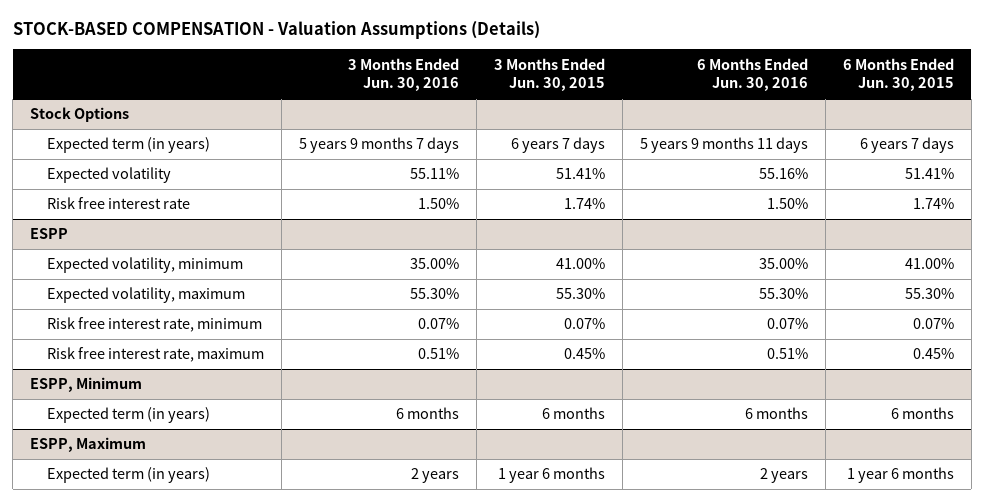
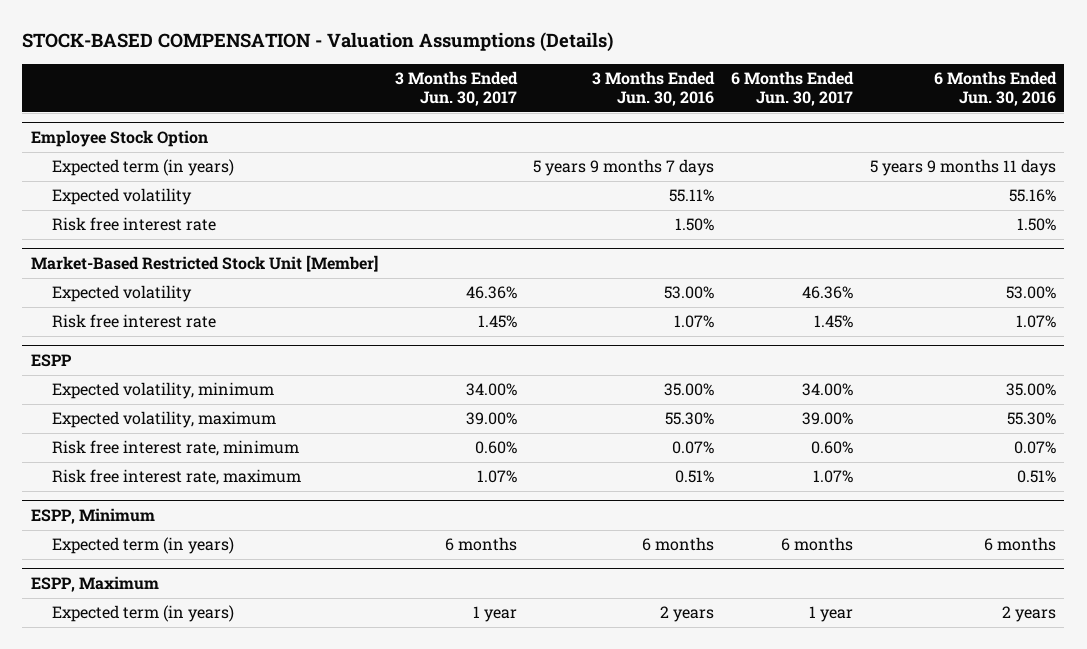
[493,57,605,92] 3 Months Ended Jun. 30, 2015 -> none
[842,57,954,92] 6 Months Ended Jun. 30, 2015 -> none
none -> [394,70,518,107] 3 Months Ended Jun. 30, 2017
none -> [731,70,855,107] 6 Months Ended Jun. 30, 2017
[30,107,130,123] Stock Options -> [30,129,208,147] Employee Stock Option
none -> [30,254,378,272] Market-Based Restricted Stock Unit [Member]
none -> [51,285,192,303] Expected volatility
none -> [51,314,216,329] Risk free interest rate

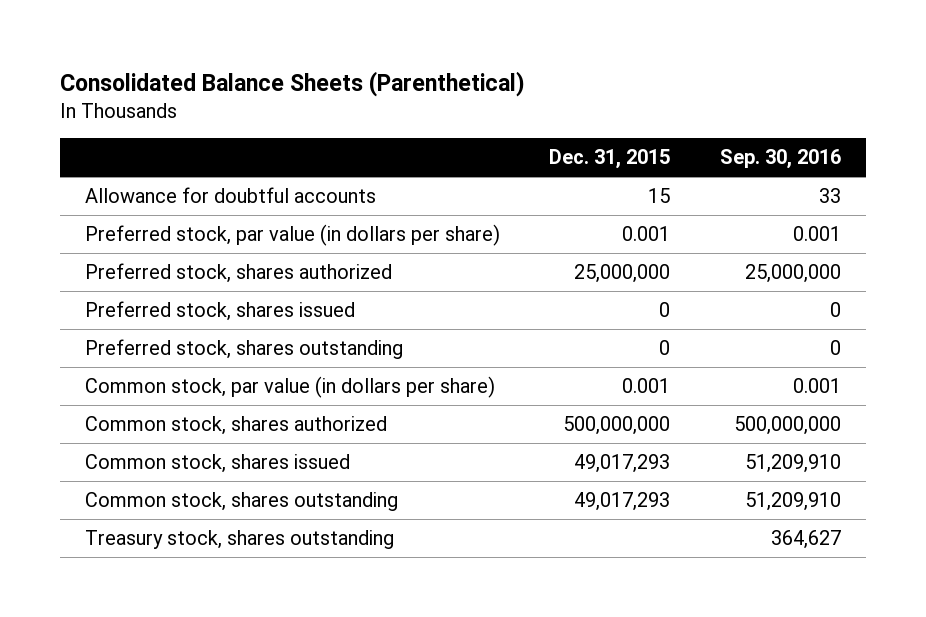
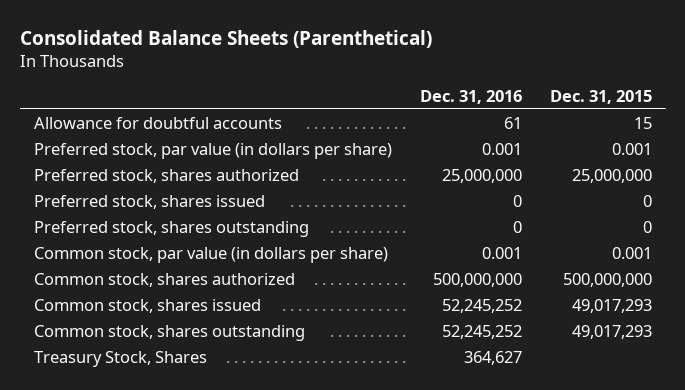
[720,149,842,170] Sep. 30, 2016 -> none
none -> [419,90,522,105] Dec. 31, 2016
[84,530,394,550] Treasury stock, shares outstanding -> [33,350,207,367] Treasury Stock, Shares

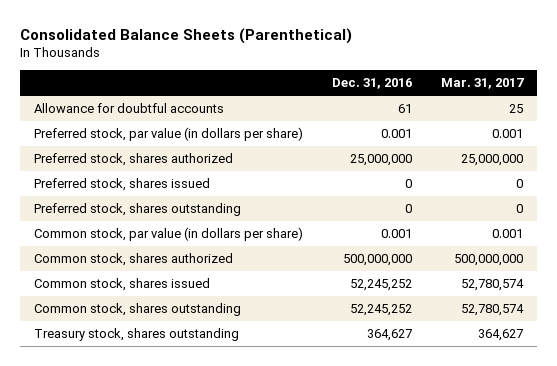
[549,90,652,105] Dec. 31, 2015 -> none
none -> [440,78,524,90] Mar. 31, 2017
[33,350,207,367] Treasury Stock, Shares -> [34,328,240,342] Treasury stock, shares outstanding

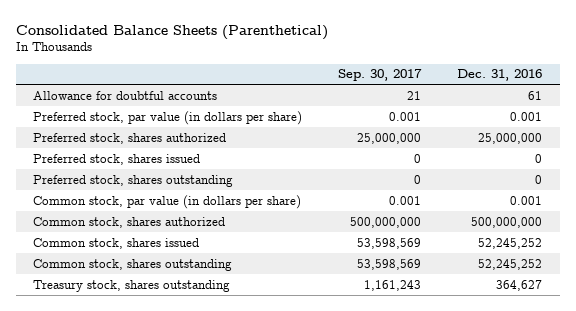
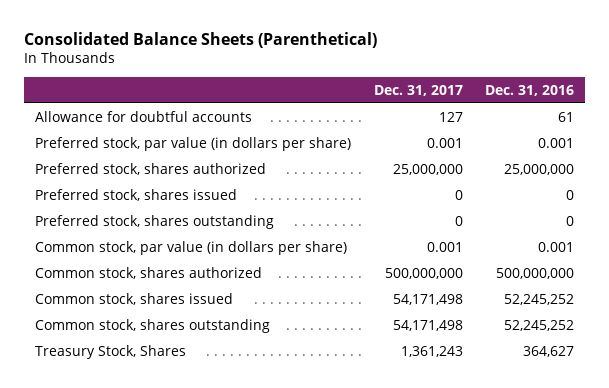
[338,69,423,82] Sep. 30, 2017 -> none
none -> [373,84,463,96] Dec. 31, 2017
[33,279,231,292] Treasury stock, shares outstanding -> [35,344,187,359] Treasury Stock, Shares

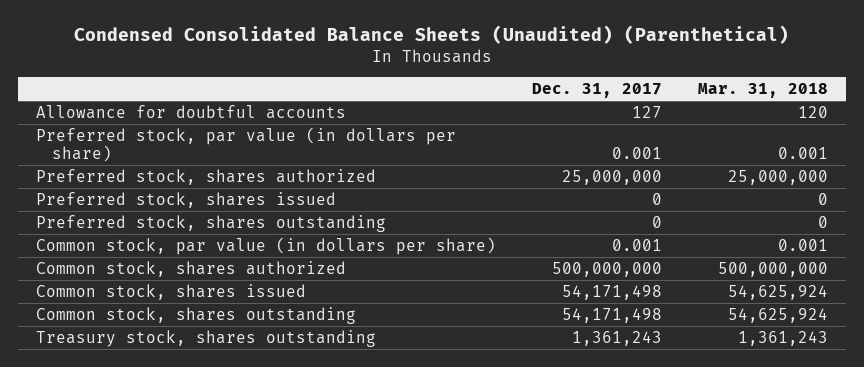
[23,31,377,48] Consolidated Balance Sheets (Parenthetical) -> [73,25,789,45] Condensed Consolidated Balance Sheets (Unaudited) (Parenthetical)
[484,84,574,96] Dec. 31, 2016 -> none
none -> [698,83,829,99] Mar. 31, 2018
[35,344,187,359] Treasury Stock, Shares -> [35,329,376,347] Treasury stock, shares outstanding

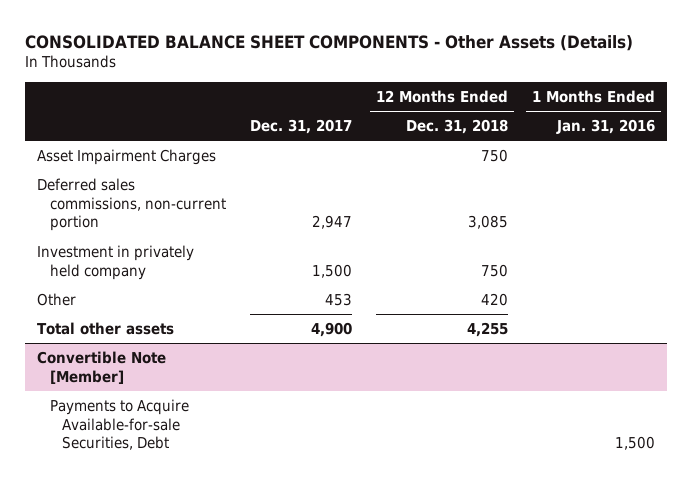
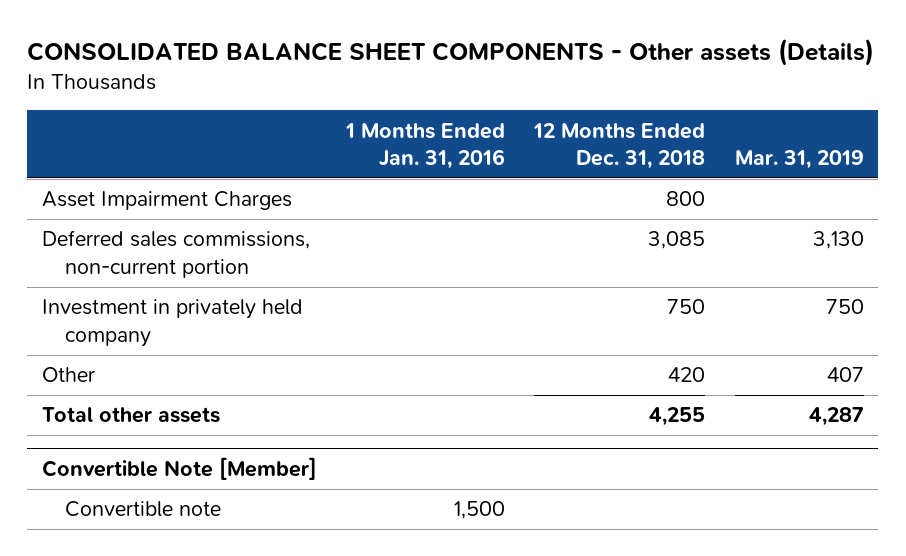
[25,34,634,51] CONSOLIDATED BALANCE SHEET COMPONENTS - Other Assets (Details) -> [27,38,875,67] CONSOLIDATED BALANCE SHEET COMPONENTS - Other assets (Details)
[249,119,352,135] Dec. 31, 2017 -> none
none -> [734,150,864,170] Mar. 31, 2019
[481,148,509,162] 750 -> [666,191,706,207] 800
[49,398,189,451] Payments to Acquire Available-for-sale Securities, Debt -> [64,501,221,518] Convertible note

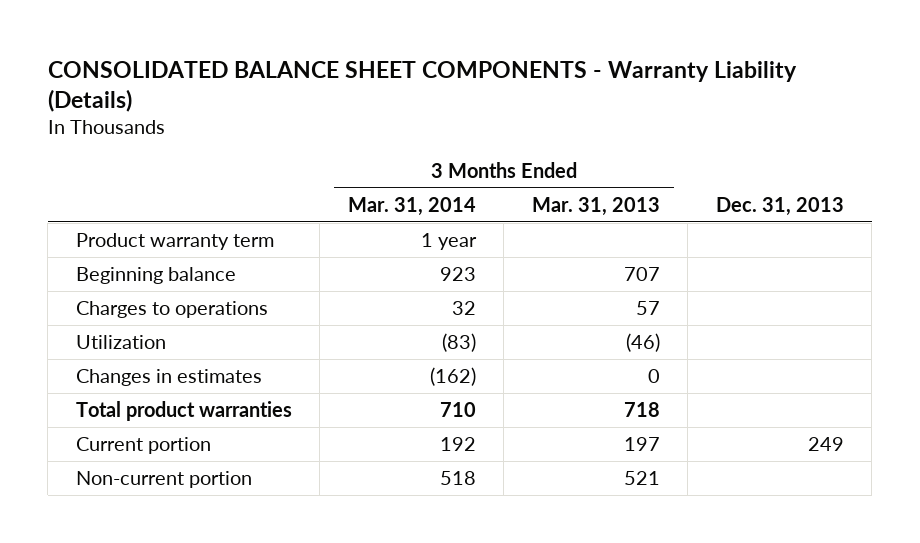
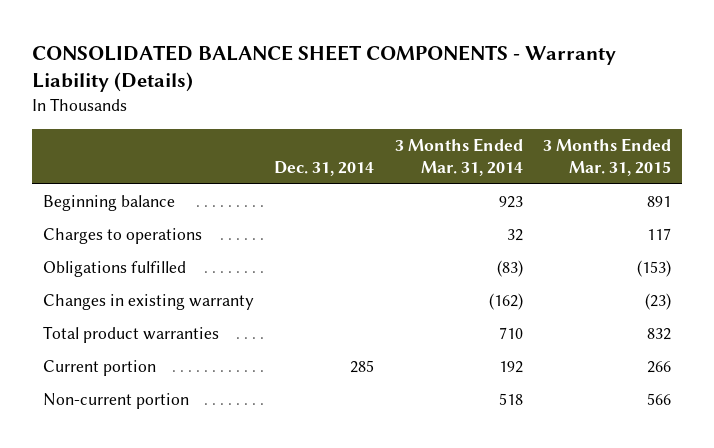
[531,196,660,216] Mar. 31, 2013 -> none
[715,196,844,216] Dec. 31, 2013 -> none
none -> [274,161,375,177] Dec. 31, 2014
none -> [543,137,672,177] 3 Months Ended Mar. 31, 2015
[75,233,274,251] Product warranty term -> none
[75,335,166,350] Utilization -> [42,261,186,278] Obligations fulfilled
[75,369,262,387] Changes in estimates -> [42,294,254,311] Changes in existing warranty

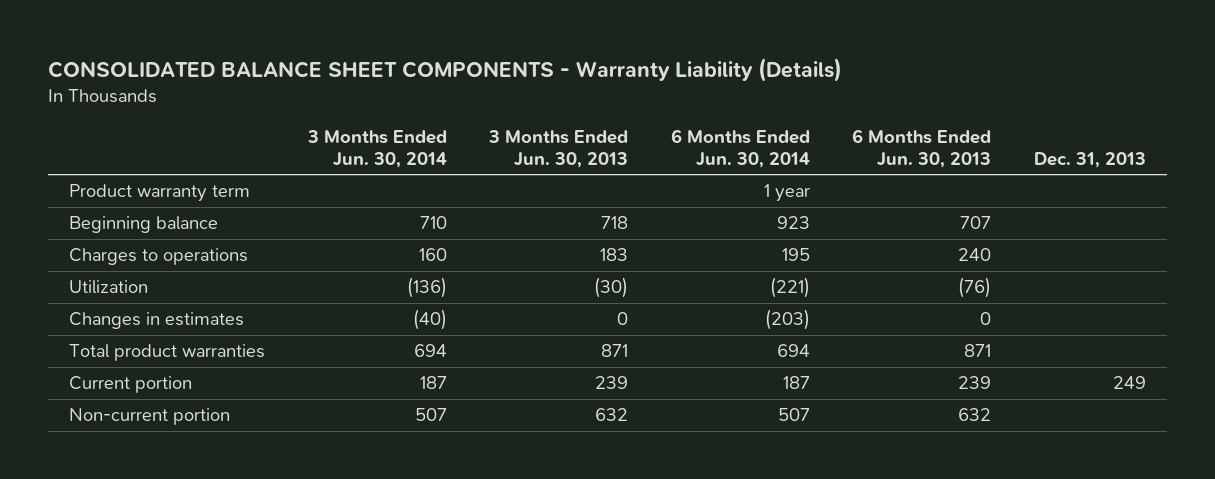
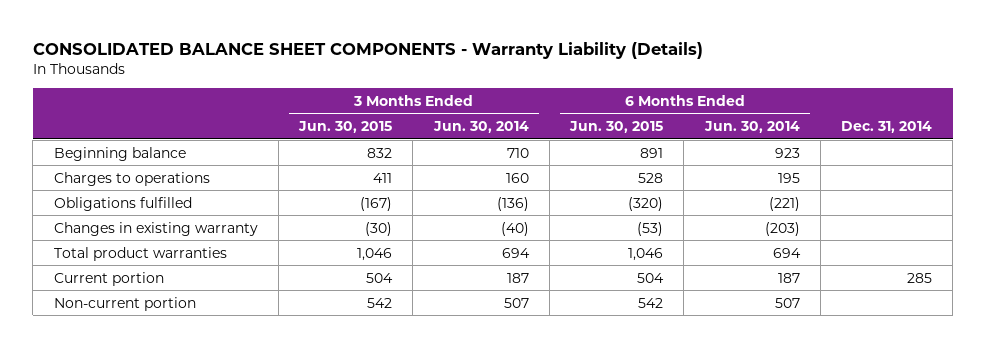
[488,129,629,168] 3 Months Ended Jun. 30, 2013 -> none
[852,128,992,168] 6 Months Ended Jun. 30, 2013 -> none
[1033,151,1146,168] Dec. 31, 2013 -> none
none -> [298,121,393,134] Jun. 30, 2015
none -> [569,121,664,134] Jun. 30, 2015
none -> [840,121,932,134] Dec. 31, 2014
[69,184,251,203] Product warranty term -> none
[69,280,149,295] Utilization -> [53,196,192,211] Obligations fulfilled
[69,312,245,330] Changes in estimates -> [53,221,258,236] Changes in existing warranty

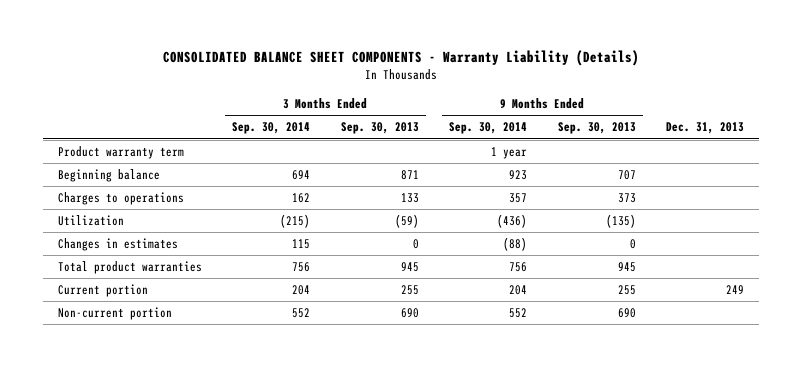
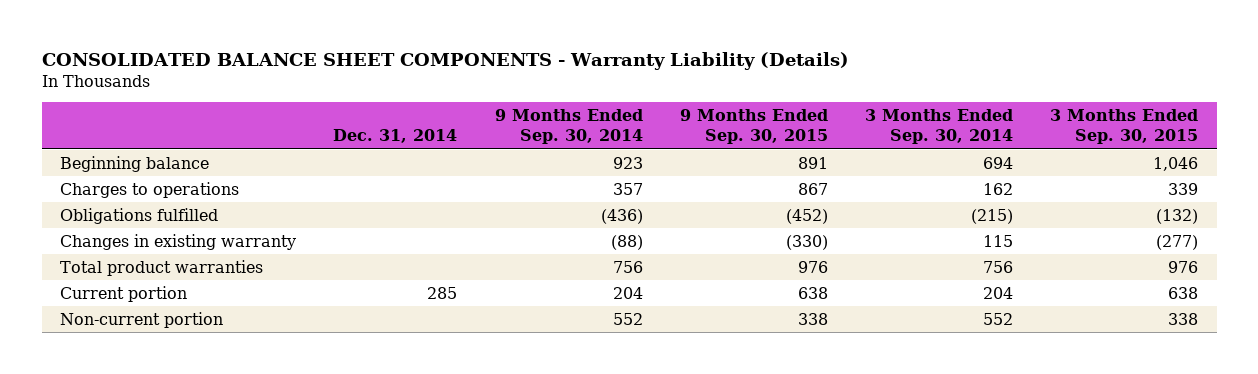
[340,122,419,135] Sep. 30, 2013 -> none
[557,122,636,135] Sep. 30, 2013 -> none
[666,122,745,135] Dec. 31, 2013 -> none
none -> [333,129,458,144] Dec. 31, 2014
none -> [679,109,828,145] 9 Months Ended Sep. 30, 2015
none -> [1049,109,1198,145] 3 Months Ended Sep. 30, 2015
[57,146,184,160] Product warranty term -> none
[57,215,124,227] Utilization -> [60,207,219,224] Obligations fulfilled
[57,238,178,252] Changes in estimates -> [60,233,297,250] Changes in existing warranty

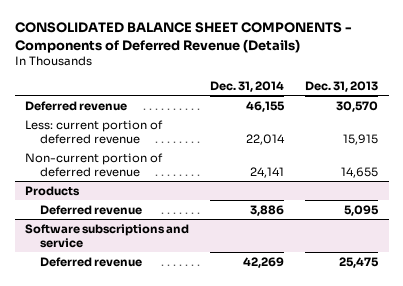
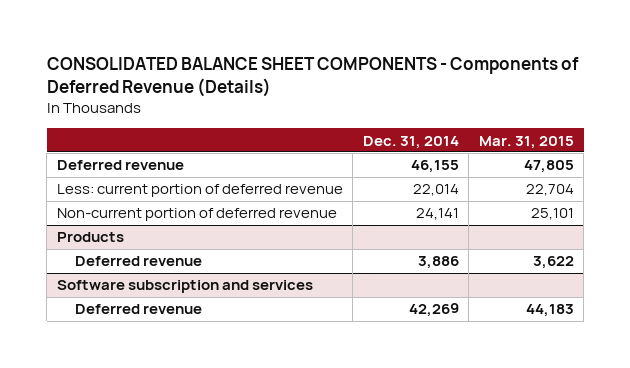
[305,80,379,92] Dec. 31, 2013 -> none
none -> [478,135,574,149] Mar. 31, 2015
[25,223,190,248] Software subscriptions and service -> [56,280,313,294] Software subscription and services

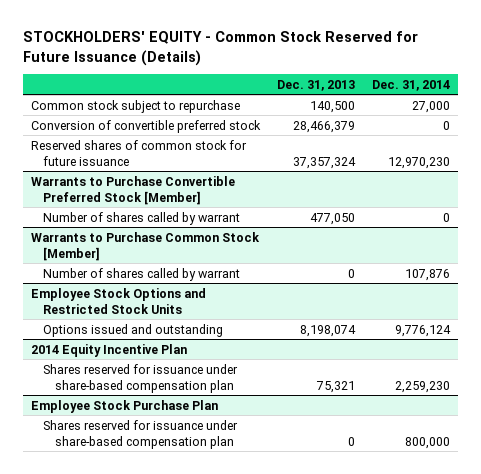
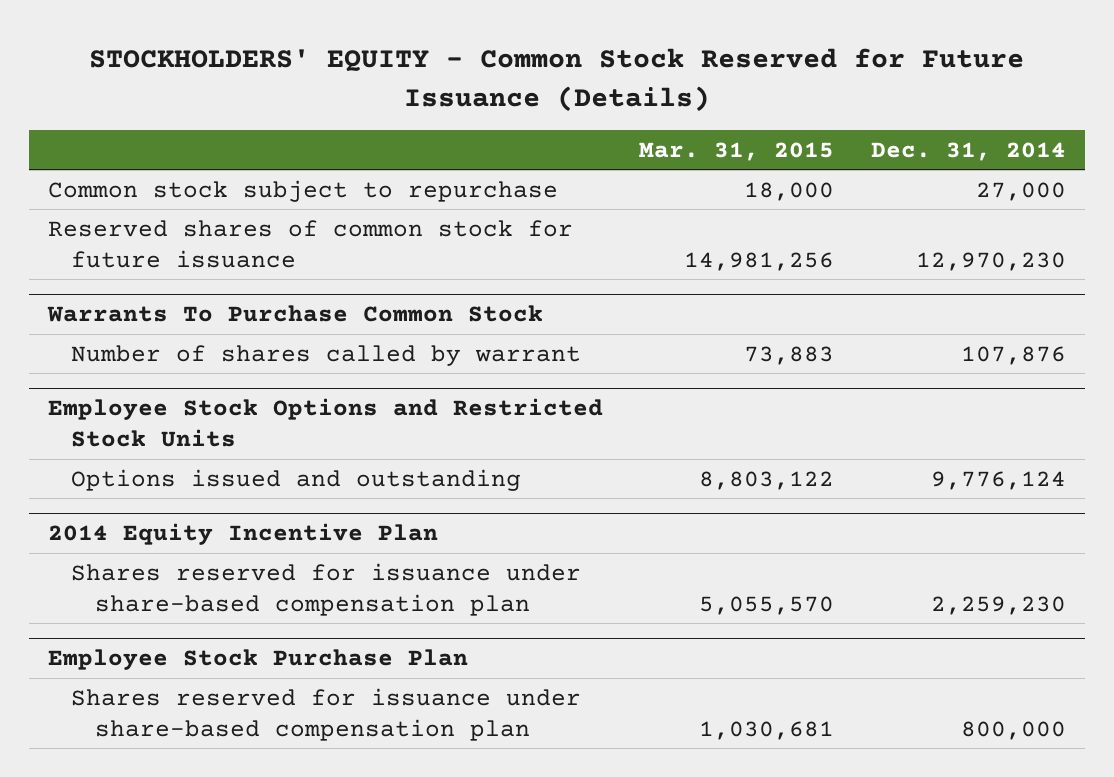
[277,79,356,91] Dec. 31, 2013 -> none
none -> [639,141,835,161] Mar. 31, 2015
[31,119,262,133] Conversion of convertible preferred stock -> none
[31,175,236,205] Warrants to Purchase Convertible Preferred Stock [Member] -> none
[43,211,241,225] Number of shares called by warrant -> none
[31,231,261,261] Warrants to Purchase Common Stock [Member] -> [46,305,543,323] Warrants To Purchase Common Stock

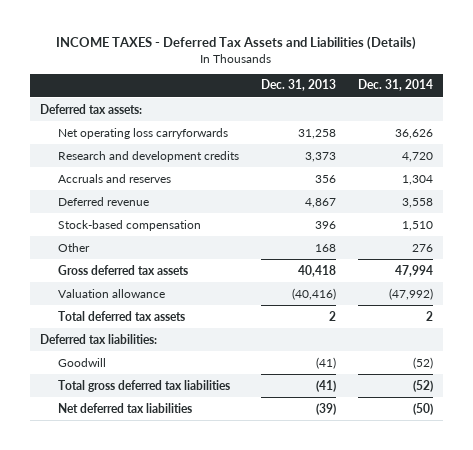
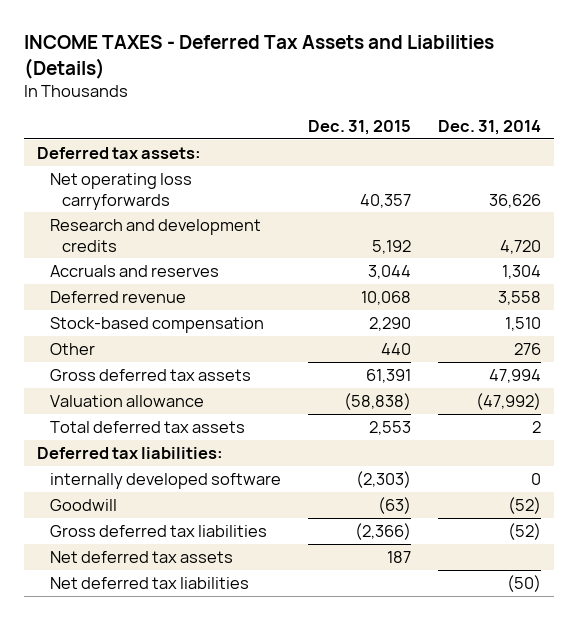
[261,79,337,92] Dec. 31, 2013 -> none
none -> [307,119,411,135] Dec. 31, 2015
none -> [49,472,281,489] internally developed software
[58,379,231,392] Total gross deferred tax liabilities -> [49,524,267,537] Gross deferred tax liabilities
none -> [49,550,233,563] Net deferred tax assets

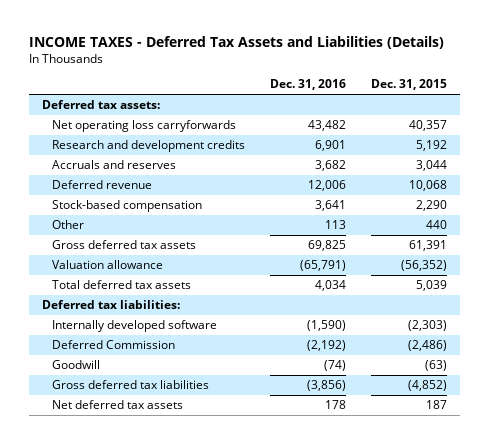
[437,119,541,135] Dec. 31, 2014 -> none
none -> [270,79,347,91] Dec. 31, 2016
[343,392,411,410] (58,838) -> [401,260,448,272] (56,352)
[368,420,411,435] 2,553 -> [416,280,448,292] 5,039
[49,472,281,489] internally developed software -> [52,320,218,333] Internally developed software
none -> [52,340,176,350] Deferred Commission
[354,522,411,540] (2,366) -> [408,380,448,392] (4,852)
[49,576,249,589] Net deferred tax liabilities -> none

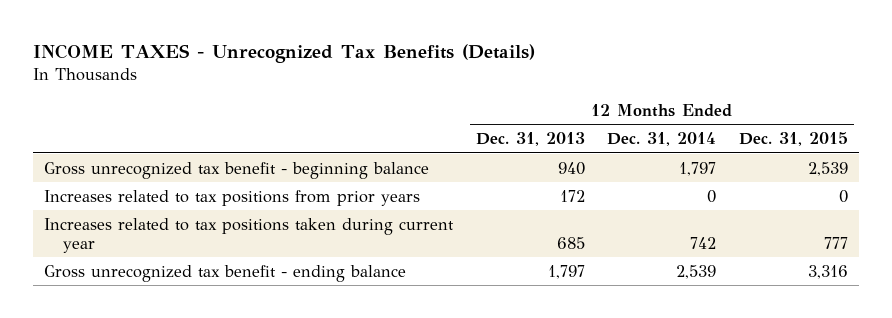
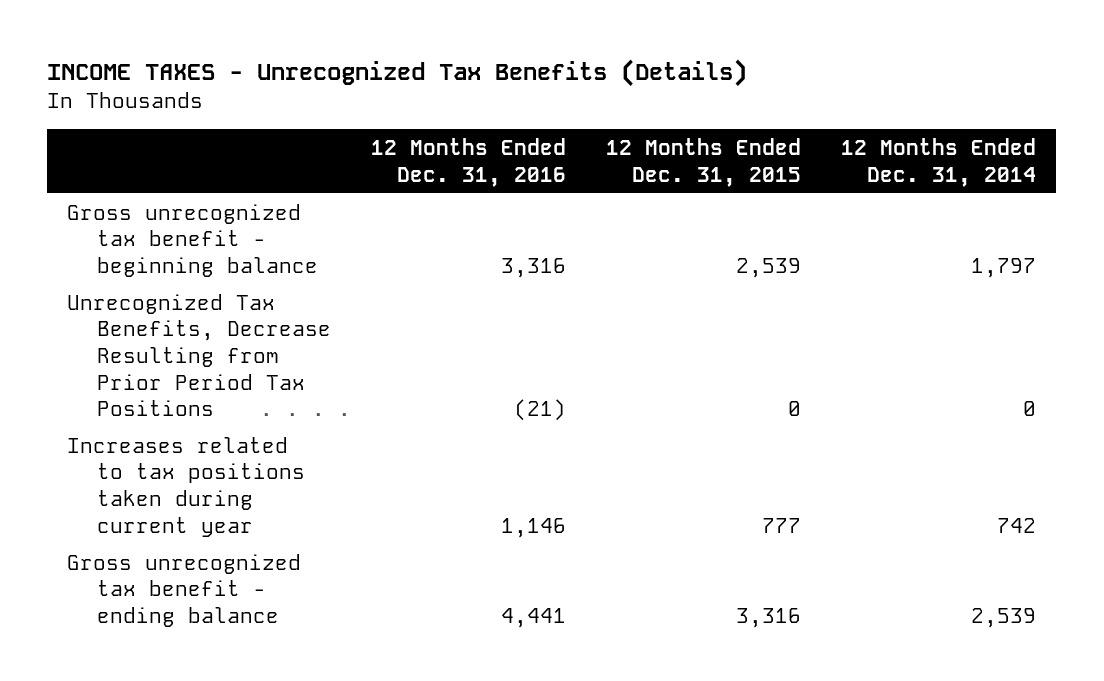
[475,132,585,147] Dec. 31, 2013 -> none
none -> [370,138,566,187] 12 Months Ended Dec. 31, 2016
[44,189,421,206] Increases related to tax positions from prior years -> none
none -> [67,293,331,417] Unrecognized Tax Benefits, Decrease Resulting from Prior Period Tax Positions

